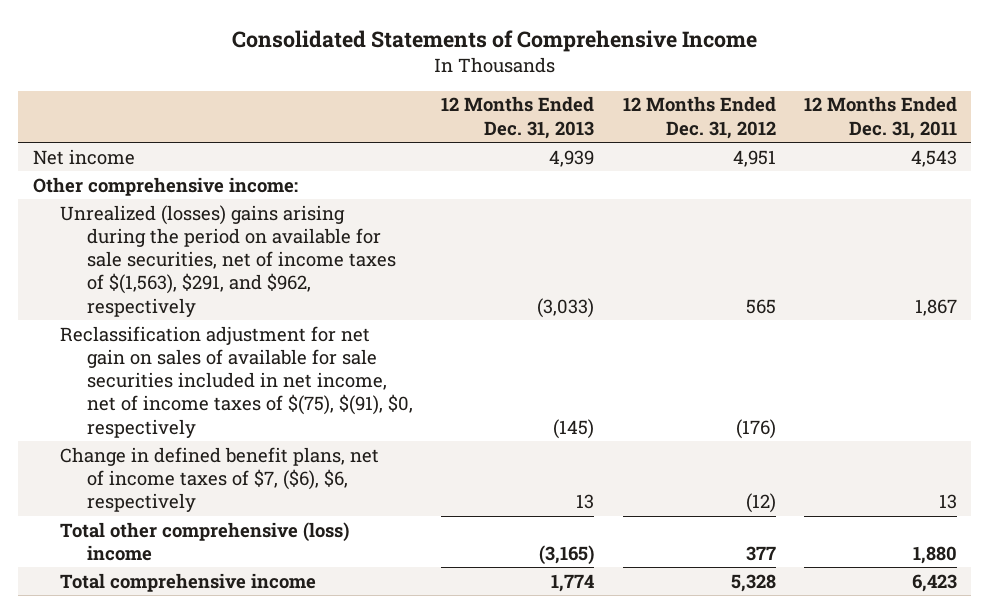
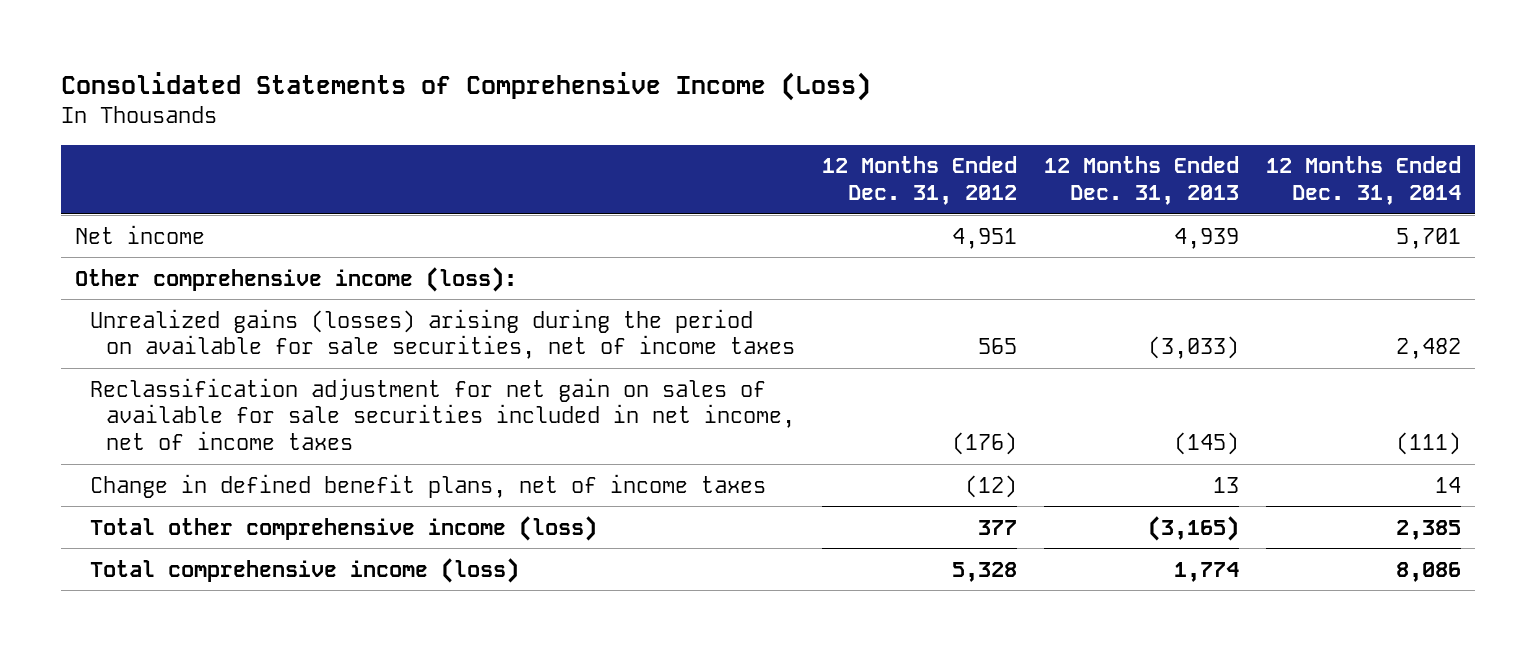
[231,30,757,53] Consolidated Statements of Comprehensive Income -> [61,72,872,102] Consolidated Statements of Comprehensive Income (Loss)
[803,96,957,139] 12 Months Ended Dec. 31, 2011 -> none
none -> [1266,156,1462,206] 12 Months Ended Dec. 31, 2014
[32,176,298,196] Other comprehensive income: -> [74,266,517,292] Other comprehensive income (loss):
[59,204,396,317] Unrealized (losses) gains arising during the period on available for sale securities, net of income taxes of $(1,563), $291, and $962, respectively -> [90,308,795,360] Unrealized gains (losses) arising during the period on available for sale securities, net of income taxes
[59,325,413,438] Reclassification adjustment for net gain on sales of available for sale securities included in net income, net of income taxes of $(75), $(91), $0, respectively -> [90,377,795,451] Reclassification adjustment for net gain on sales of available for sale securities included in net income, net of income taxes
[59,446,379,513] Change in defined benefit plans, net of income taxes of $7, ($6), $6, respectively -> [90,473,767,498] Change in defined benefit plans, net of income taxes
[59,521,349,562] Total other comprehensive (loss) income -> [90,515,598,541] Total other comprehensive income (loss)
[59,572,316,592] Total comprehensive income -> [90,557,520,583] Total comprehensive income (loss)

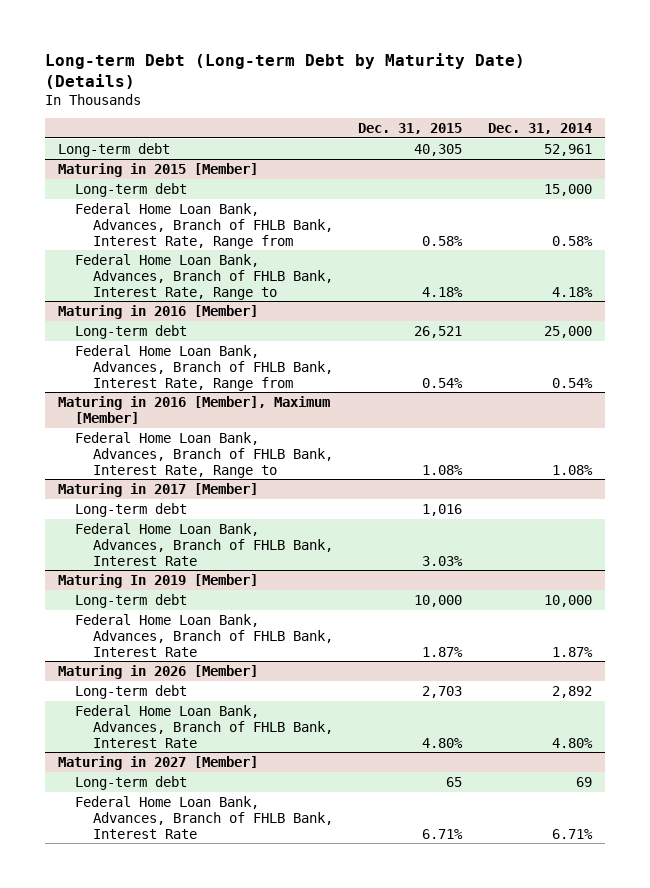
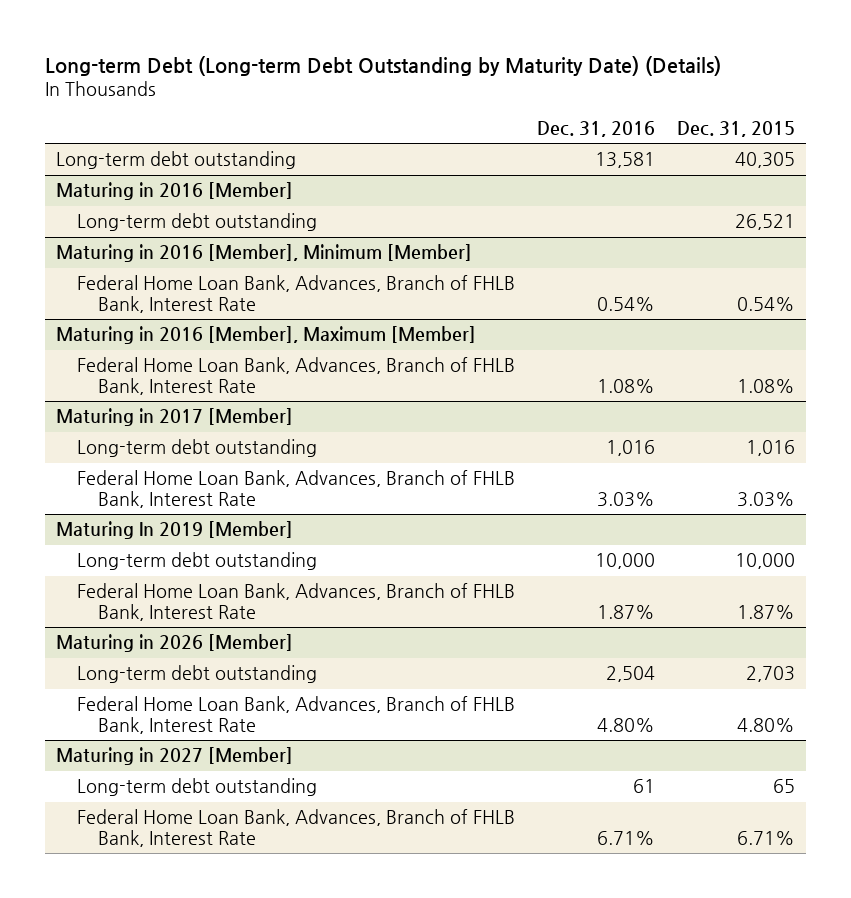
[45,52,526,89] Long-term Debt (Long-term Debt by Maturity Date) (Details) -> [44,55,721,76] Long-term Debt (Long-term Debt Outstanding by Maturity Date) (Details)
[488,123,593,135] Dec. 31, 2014 -> none
none -> [537,120,656,137] Dec. 31, 2016
[57,162,258,177] Maturing in 2015 [Member] -> none
[75,182,188,197] Long-term debt -> none
[75,202,333,249] Federal Home Loan Bank, Advances, Branch of FHLB Bank, Interest Rate, Range from -> none
[75,253,333,300] Federal Home Loan Bank, Advances, Branch of FHLB Bank, Interest Rate, Range to -> none
[57,142,170,157] Long-term debt -> [55,151,296,170] Long-term debt outstanding
[75,324,188,339] Long-term debt -> [77,213,318,232] Long-term debt outstanding
none -> [55,244,472,263] Maturing in 2016 [Member], Minimum [Member]
[75,344,333,391] Federal Home Loan Bank, Advances, Branch of FHLB Bank, Interest Rate, Range from -> [77,275,516,313] Federal Home Loan Bank, Advances, Branch of FHLB Bank, Interest Rate
[75,431,333,478] Federal Home Loan Bank, Advances, Branch of FHLB Bank, Interest Rate, Range to -> [77,357,516,395] Federal Home Loan Bank, Advances, Branch of FHLB Bank, Interest Rate
[75,502,188,517] Long-term debt -> [77,439,318,458] Long-term debt outstanding
[75,593,188,608] Long-term debt -> [77,552,318,571] Long-term debt outstanding
[75,684,188,699] Long-term debt -> [77,665,318,684] Long-term debt outstanding
[75,775,188,790] Long-term debt -> [77,778,318,797] Long-term debt outstanding

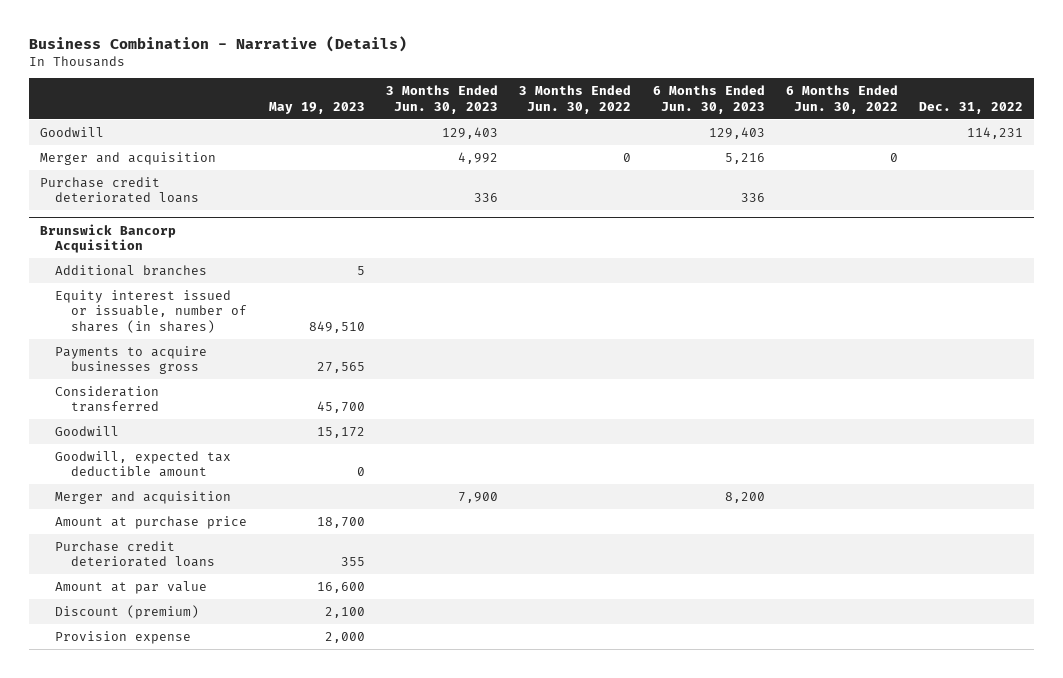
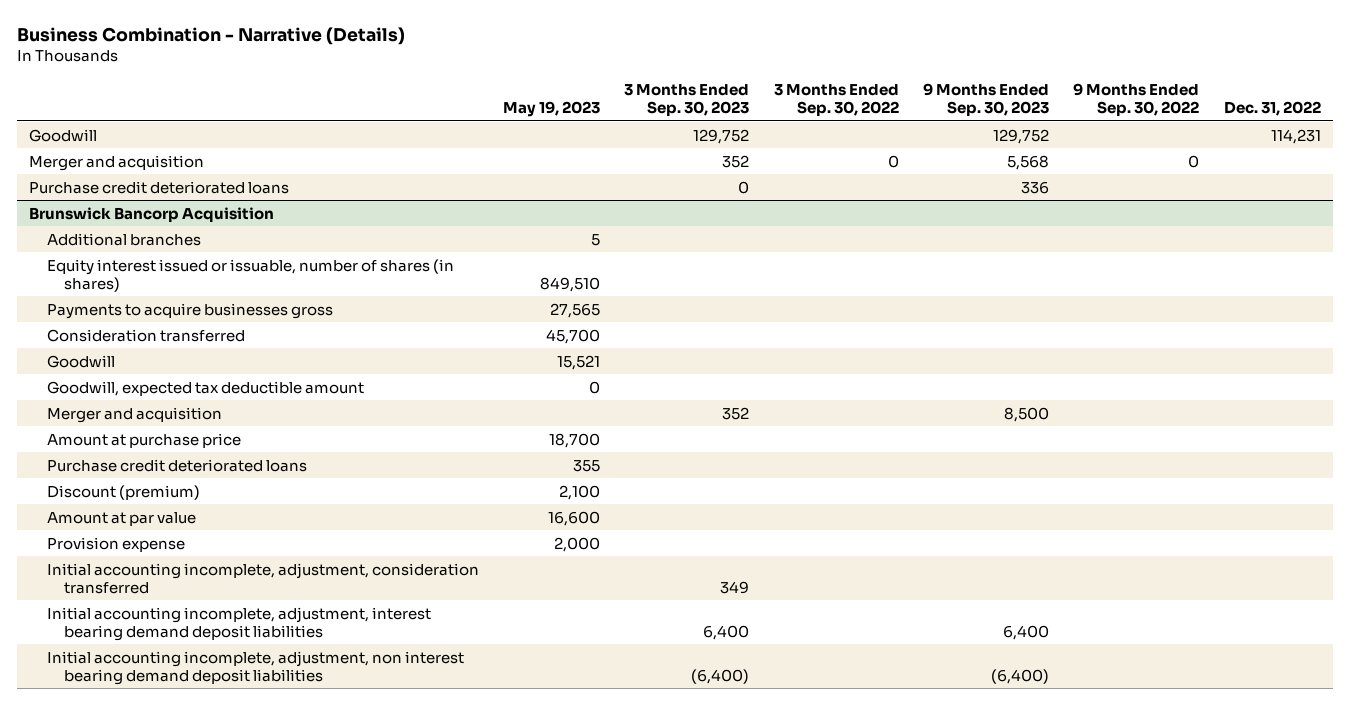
[385,85,498,114] 3 Months Ended Jun. 30, 2023 -> none
[519,85,632,114] 3 Months Ended Jun. 30, 2022 -> none
[652,85,765,114] 6 Months Ended Jun. 30, 2023 -> none
[785,85,898,114] 6 Months Ended Jun. 30, 2022 -> none
none -> [624,83,750,116] 3 Months Ended Sep. 30, 2023
none -> [773,83,899,116] 3 Months Ended Sep. 30, 2022
none -> [922,82,1049,116] 9 Months Ended Sep. 30, 2023
none -> [1073,82,1200,116] 9 Months Ended Sep. 30, 2022
[316,426,365,438] 15,172 -> [557,354,601,370] 15,521
[55,580,208,594] Amount at par value -> [46,511,196,526] Amount at par value
none -> [46,562,479,594] Initial accounting incomplete, adjustment, consideration transferred
none -> [46,606,431,641] Initial accounting incomplete, adjustment, interest bearing demand deposit liabilities
none -> [46,650,464,685] Initial accounting incomplete, adjustment, non interest bearing demand deposit liabilities

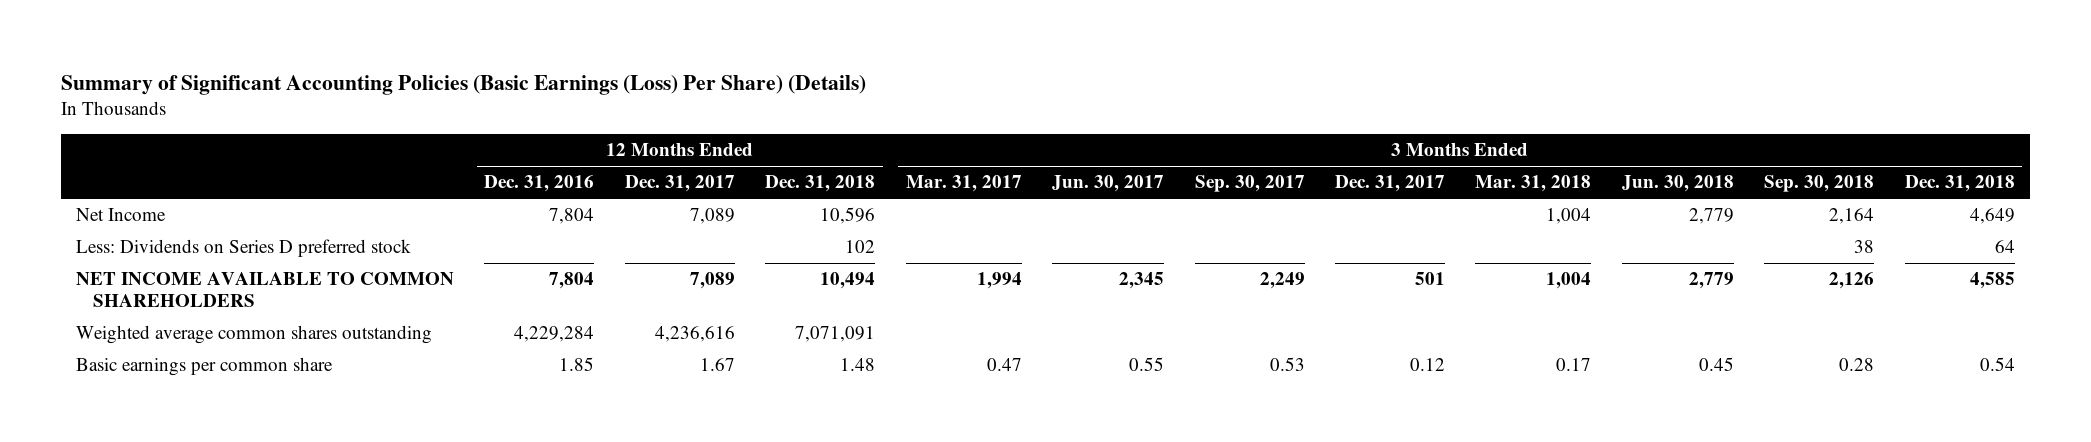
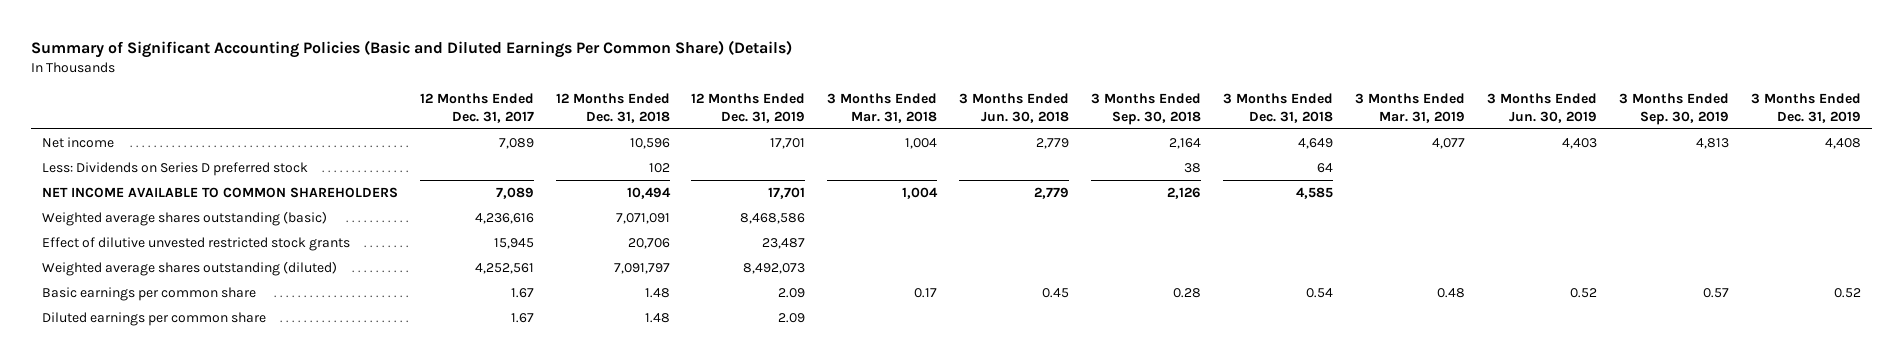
[60,75,866,96] Summary of Significant Accounting Policies (Basic Earnings (Loss) Per Share) (Details) -> [30,39,792,58] Summary of Significant Accounting Policies (Basic and Diluted Earnings Per Common Share) (Details)
[484,175,595,193] Dec. 31, 2016 -> none
[905,175,1022,193] Mar. 31, 2017 -> none
[1052,175,1165,193] Jun. 30, 2017 -> none
[1194,175,1305,193] Sep. 30, 2017 -> none
[1334,175,1445,193] Dec. 31, 2017 -> none
none -> [691,92,806,123] 12 Months Ended Dec. 31, 2019
none -> [1354,92,1465,123] 3 Months Ended Mar. 31, 2019
none -> [1486,92,1597,123] 3 Months Ended Jun. 30, 2019
none -> [1618,92,1729,125] 3 Months Ended Sep. 30, 2019
none -> [1750,92,1861,123] 3 Months Ended Dec. 31, 2019
[76,208,167,222] Net Income -> [41,137,114,149] Net income
[76,325,433,345] Weighted average common shares outstanding -> [41,211,327,227] Weighted average shares outstanding (basic)
none -> [41,237,350,252] Effect of dilutive unvested restricted stock grants
none -> [41,261,337,277] Weighted average shares outstanding (diluted)
none -> [41,312,266,327] Diluted earnings per common share

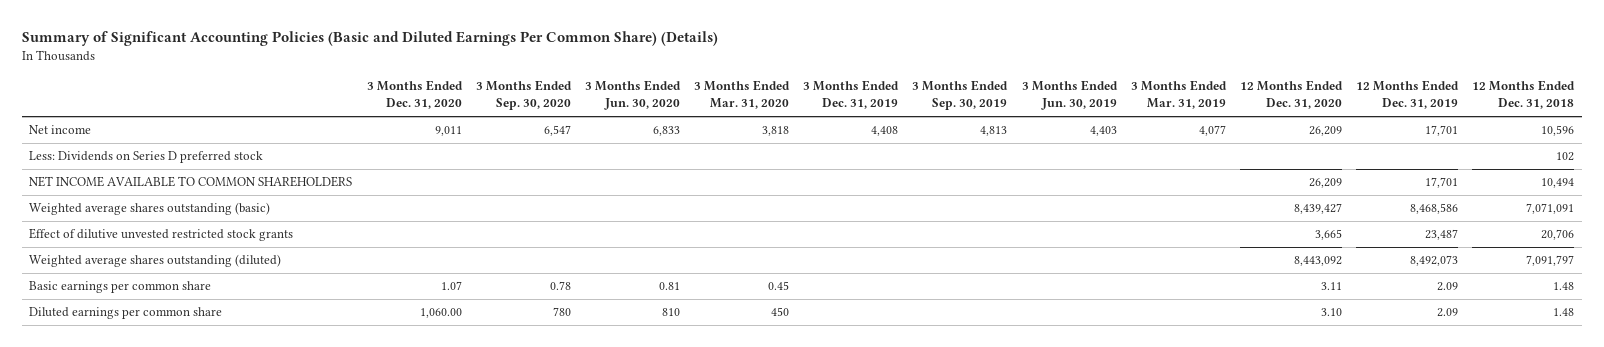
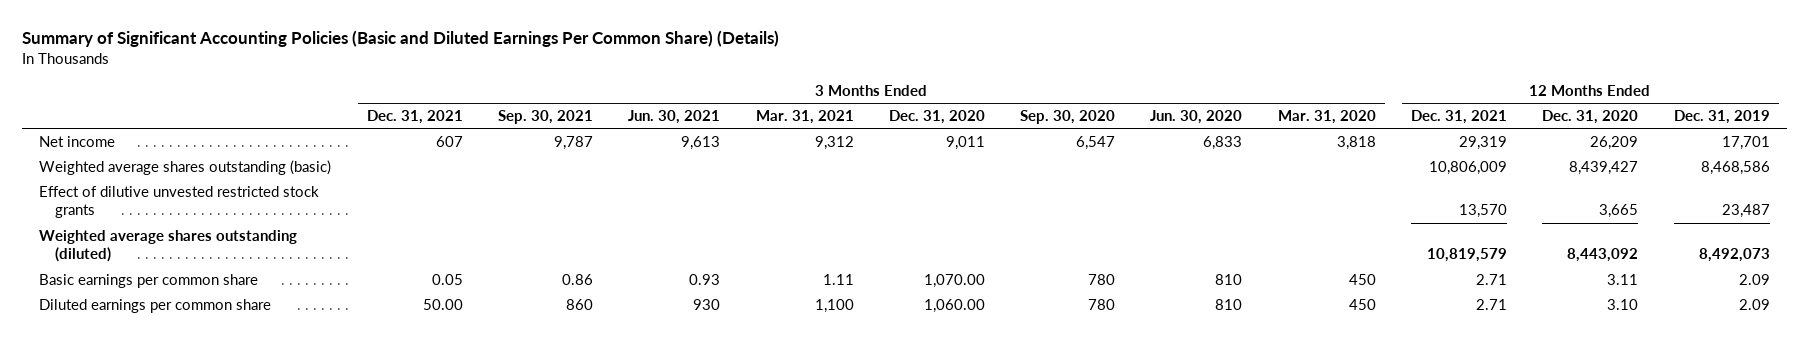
[803,80,900,110] 3 Months Ended Dec. 31, 2019 -> none
[912,80,1009,111] 3 Months Ended Sep. 30, 2019 -> none
[1021,80,1118,111] 3 Months Ended Jun. 30, 2019 -> none
[1130,80,1227,110] 3 Months Ended Mar. 31, 2019 -> none
[1472,80,1576,110] 12 Months Ended Dec. 31, 2018 -> none
none -> [366,109,463,124] Dec. 31, 2021
none -> [497,109,593,124] Sep. 30, 2021
none -> [628,109,721,124] Jun. 30, 2021
none -> [755,109,854,124] Mar. 31, 2021
none -> [1411,109,1508,124] Dec. 31, 2021
[29,151,264,164] Less: Dividends on Series D preferred stock -> none
[29,176,353,188] NET INCOME AVAILABLE TO COMMON SHAREHOLDERS -> none
[440,281,462,291] 1.07 -> [923,273,985,288] 1,070.00
[549,281,571,291] 0.78 -> [1088,273,1116,285] 780
[658,282,680,291] 0.81 -> [1215,273,1243,285] 810
[768,281,790,291] 0.45 -> [1348,273,1376,285] 450

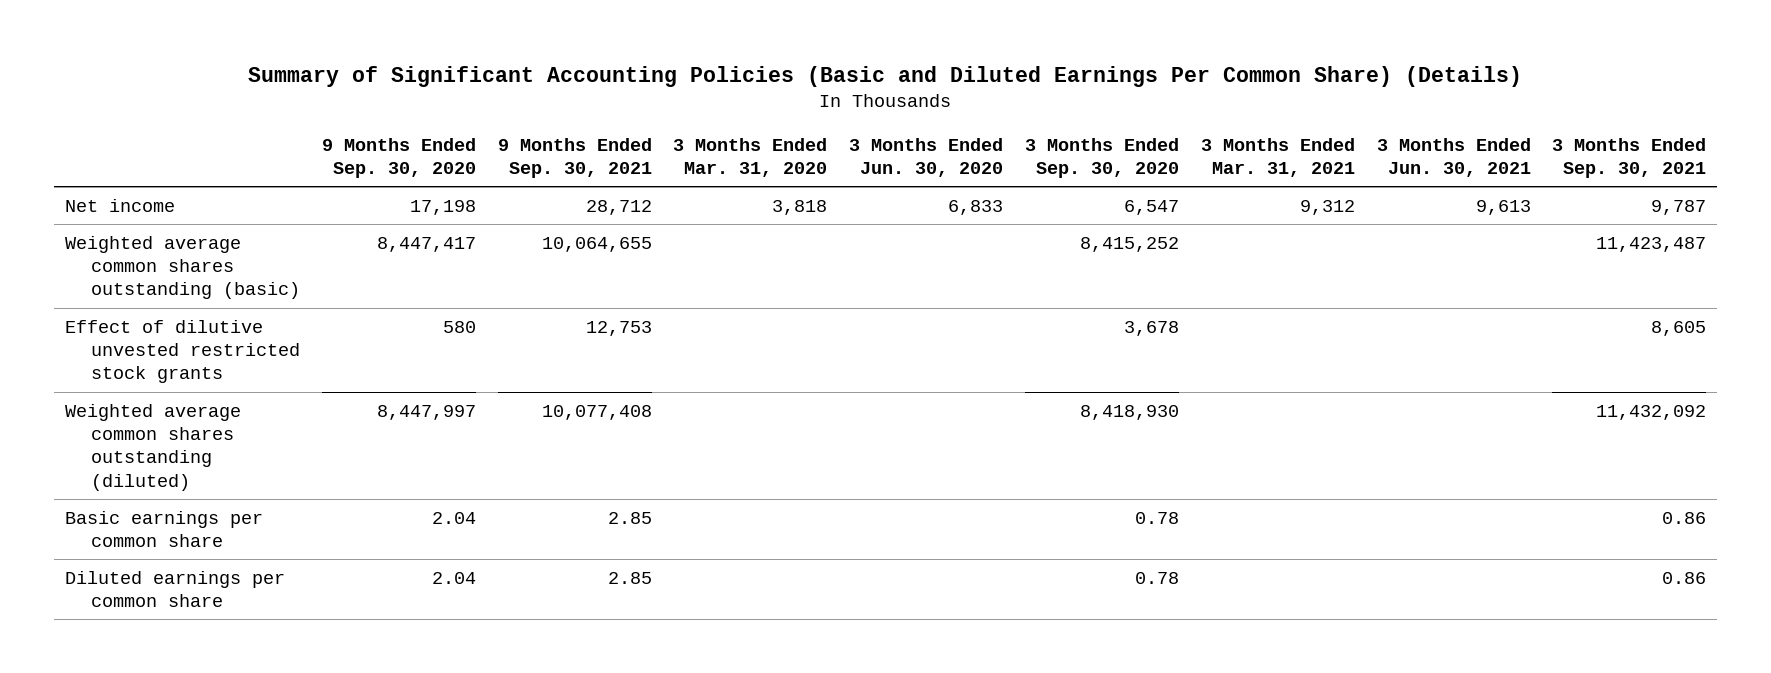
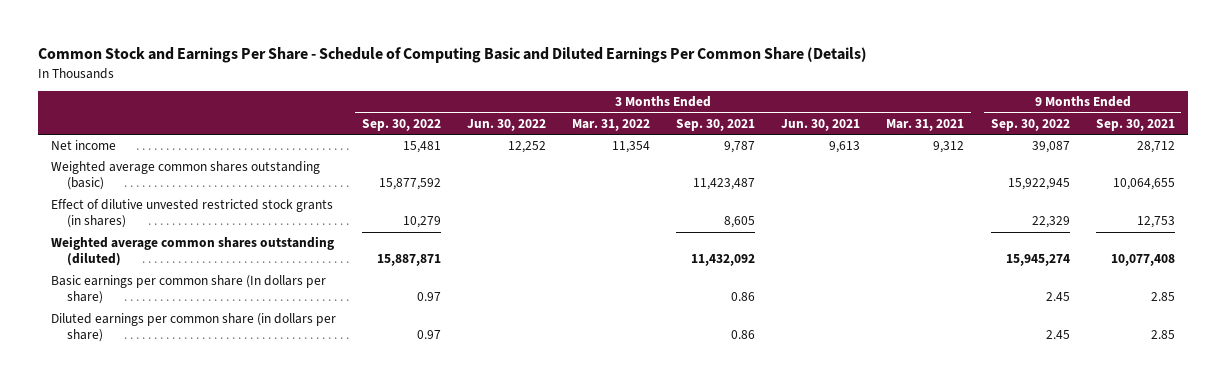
[248,66,1523,88] Summary of Significant Accounting Policies (Basic and Diluted Earnings Per Common Share) (Details) -> [37,47,867,64] Common Stock and Earnings Per Share - Schedule of Computing Basic and Diluted Earnings Per Common Share (Details)
[321,137,476,178] 9 Months Ended Sep. 30, 2020 -> none
[673,137,828,177] 3 Months Ended Mar. 31, 2020 -> none
[849,137,1004,177] 3 Months Ended Jun. 30, 2020 -> none
[1025,137,1180,178] 3 Months Ended Sep. 30, 2020 -> none
none -> [361,118,441,131] Sep. 30, 2022
none -> [467,118,547,131] Jun. 30, 2022
none -> [572,118,651,131] Mar. 31, 2022
none -> [990,118,1070,131] Sep. 30, 2022
[64,319,301,384] Effect of dilutive unvested restricted stock grants -> [50,199,333,229] Effect of dilutive unvested restricted stock grants (in shares)
[64,510,263,547] Basic earnings per common share -> [50,275,326,305] Basic earnings per common share (In dollars per share)
[64,570,285,607] Diluted earnings per common share -> [50,313,336,343] Diluted earnings per common share (in dollars per share)

